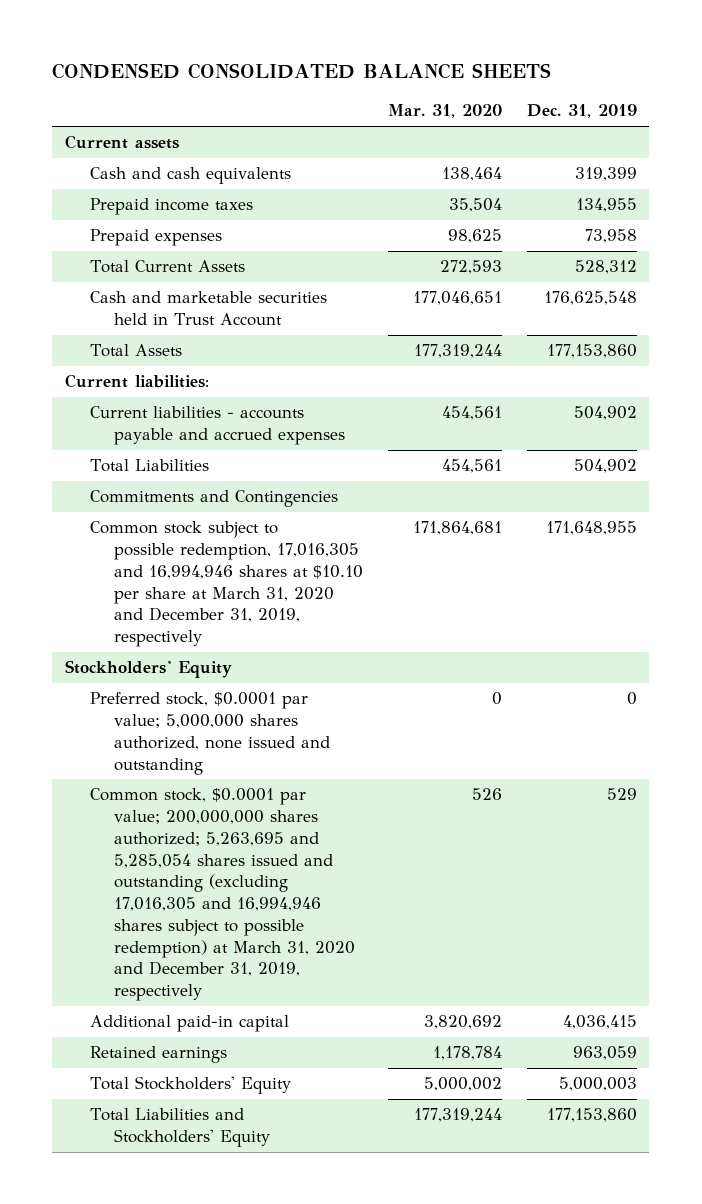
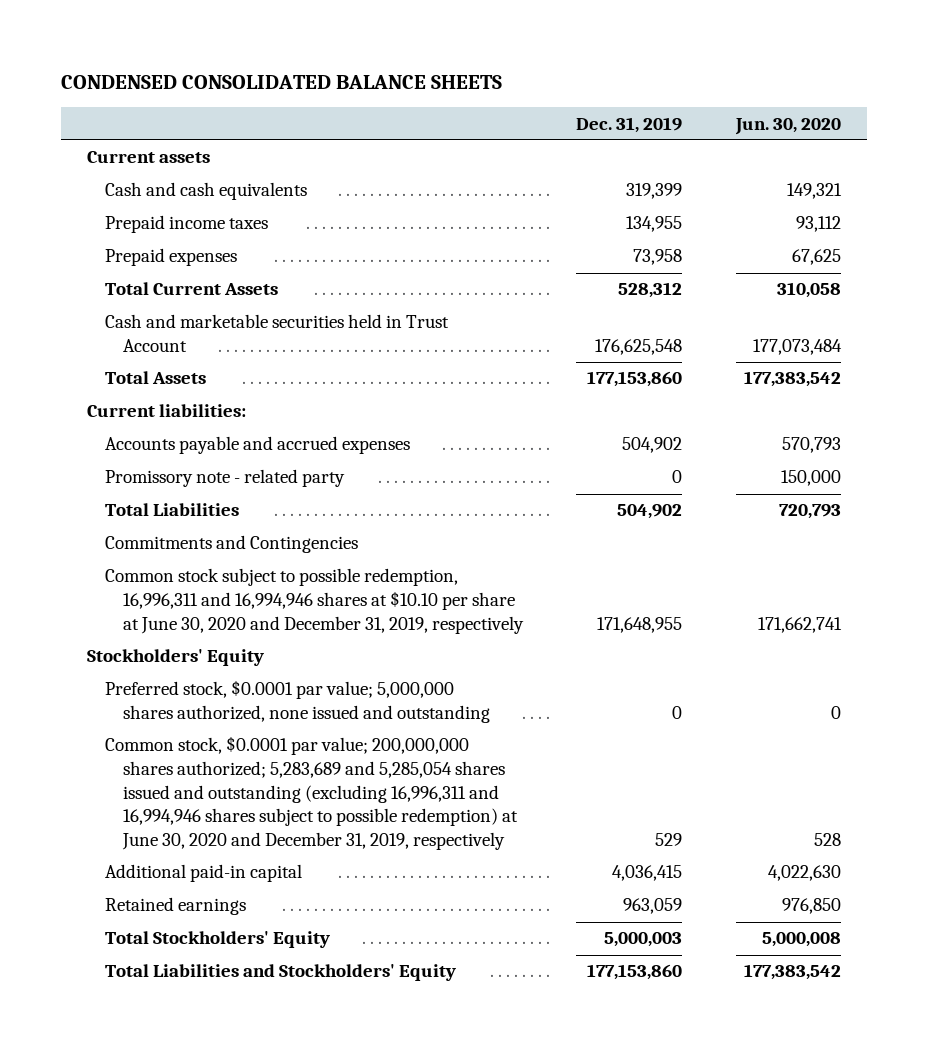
[388,104,503,119] Mar. 31, 2020 -> none
none -> [734,117,841,135] Jun. 30, 2020
[89,406,346,446] Current liabilities - accounts payable and accrued expenses -> [105,436,411,455] Accounts payable and accrued expenses
none -> [105,469,346,488] Promissory note - related party
[89,521,364,648] Common stock subject to possible redemption, 17,016,305 and 16,994,946 shares at $10.10 per share at March 31, 2020 and December 31, 2019, respectively -> [105,568,525,634] Common stock subject to possible redemption, 16,996,311 and 16,994,946 shares at $10.10 per share at June 30, 2020 and December 31, 2019, respectively
[89,788,356,1002] Common stock, $0.0001 par value; 200,000,000 shares authorized; 5,263,695 and 5,285,054 shares issued and outstanding (excluding 17,016,305 and 16,994,946 shares subject to possible redemption) at March 31, 2020 and December 31, 2019, respectively -> [105,736,519,850] Common stock, $0.0001 par value; 200,000,000 shares authorized; 5,283,689 and 5,285,054 shares issued and outstanding (excluding 16,996,311 and 16,994,946 shares subject to possible redemption) at June 30, 2020 and December 31, 2019, respectively

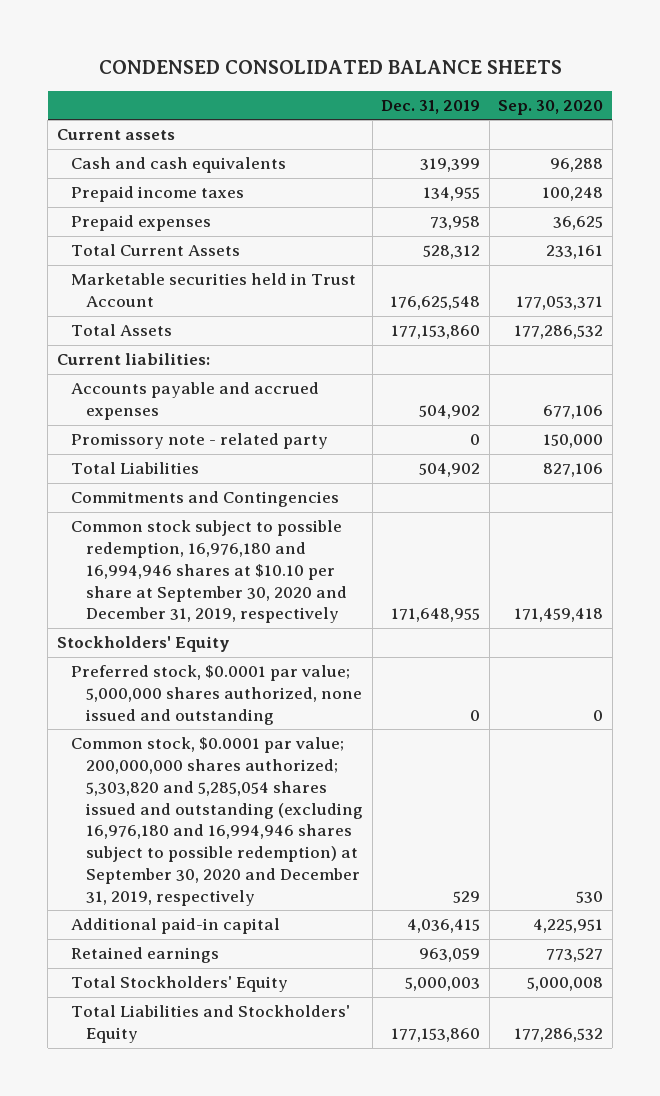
[734,117,841,135] Jun. 30, 2020 -> none
none -> [498,99,604,115] Sep. 30, 2020
[105,314,450,353] Cash and marketable securities held in Trust Account -> [71,273,357,307] Marketable securities held in Trust Account
[105,568,525,634] Common stock subject to possible redemption, 16,996,311 and 16,994,946 shares at $10.10 per share at June 30, 2020 and December 31, 2019, respectively -> [71,520,348,624] Common stock subject to possible redemption, 16,976,180 and 16,994,946 shares at $10.10 per share at September 30, 2020 and December 31, 2019, respectively
[105,736,519,850] Common stock, $0.0001 par value; 200,000,000 shares authorized; 5,283,689 and 5,285,054 shares issued and outstanding (excluding 16,996,311 and 16,994,946 shares subject to possible redemption) at June 30, 2020 and December 31, 2019, respectively -> [71,737,364,906] Common stock, $0.0001 par value; 200,000,000 shares authorized; 5,303,820 and 5,285,054 shares issued and outstanding (excluding 16,976,180 and 16,994,946 shares subject to possible redemption) at September 30, 2020 and December 31, 2019, respectively

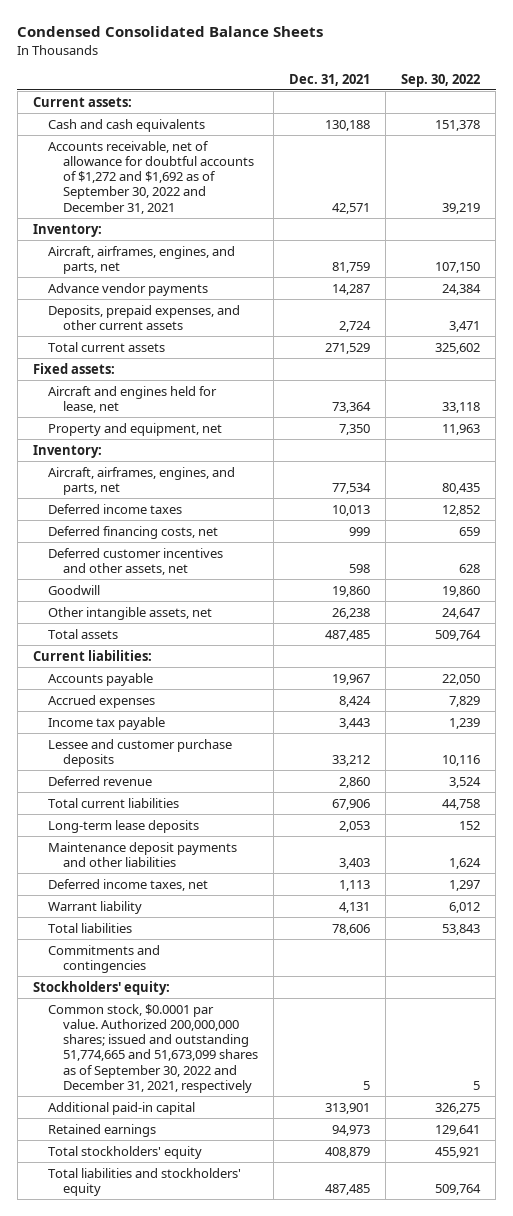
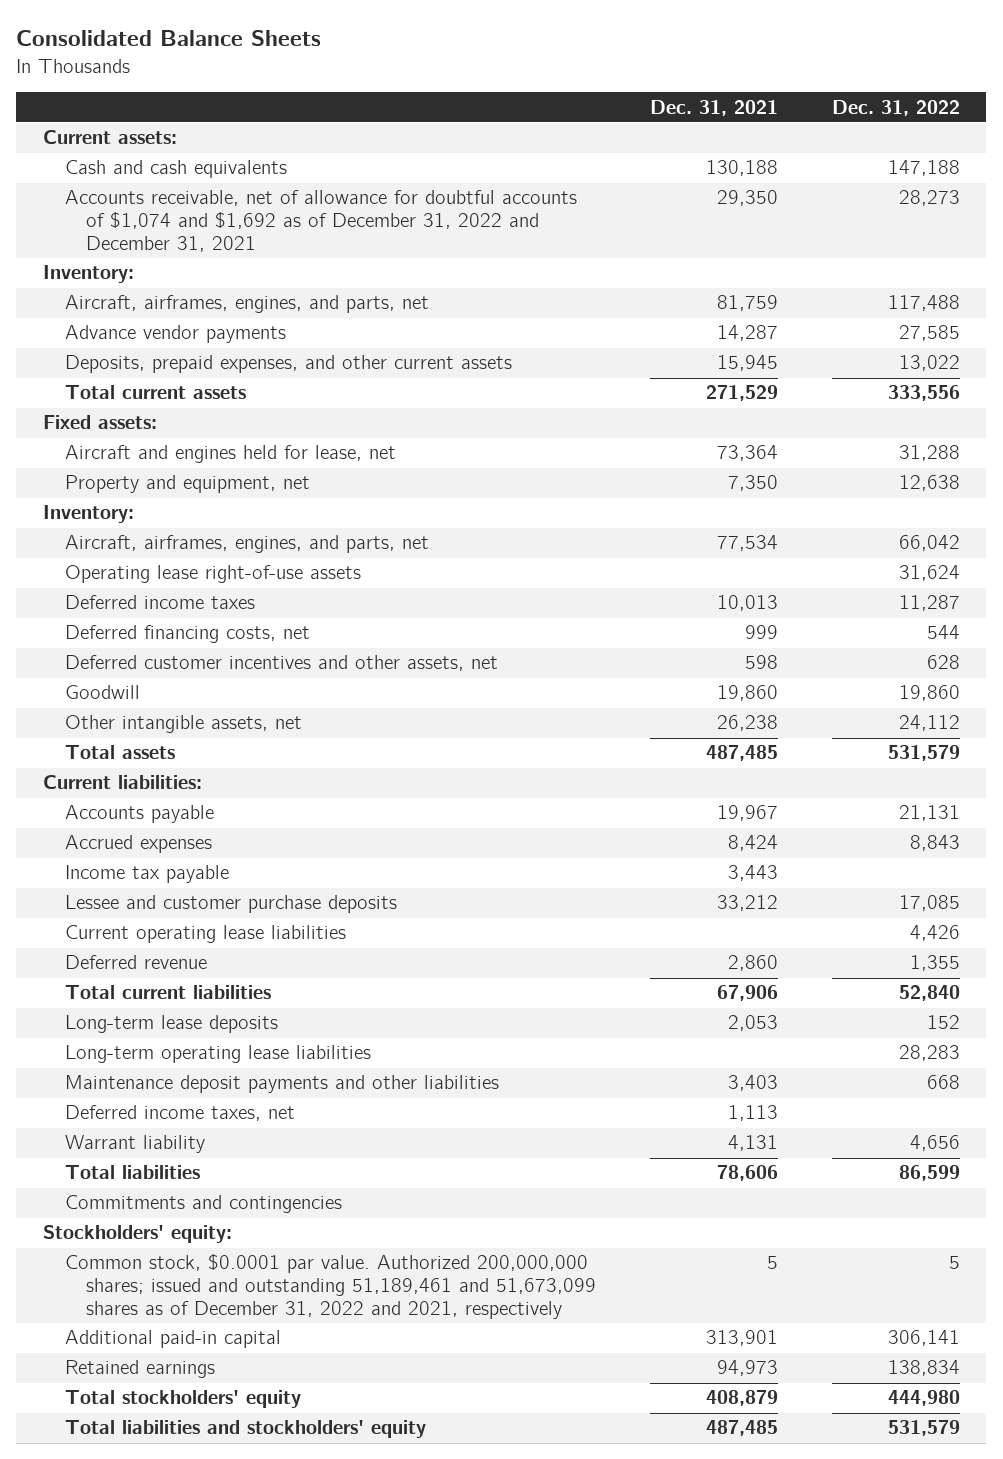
[17,26,324,38] Condensed Consolidated Balance Sheets -> [16,30,322,47] Consolidated Balance Sheets
[401,73,481,87] Sep. 30, 2022 -> none
none -> [831,99,960,116] Dec. 31, 2022
[47,140,255,214] Accounts receivable, net of allowance for doubtful accounts of $1,272 and $1,692 as of September 30, 2022 and December 31, 2021 -> [64,190,577,253] Accounts receivable, net of allowance for doubtful accounts of $1,074 and $1,692 as of December 31, 2022 and December 31, 2021
[332,202,371,214] 42,571 -> [716,190,778,207] 29,350
[339,320,372,332] 2,724 -> [716,355,778,372] 15,945
none -> [64,565,361,584] Operating lease right-of-use assets
none -> [64,925,346,944] Current operating lease liabilities
none -> [64,1045,371,1064] Long-term operating lease liabilities
[47,1003,259,1093] Common stock, $0.0001 par value. Authorized 200,000,000 shares; issued and outstanding 51,774,665 and 51,673,099 shares as of September 30, 2022 and December 31, 2021, respectively -> [64,1254,597,1320] Common stock, $0.0001 par value. Authorized 200,000,000 shares; issued and outstanding 51,189,461 and 51,673,099 shares as of December 31, 2022 and 2021, respectively

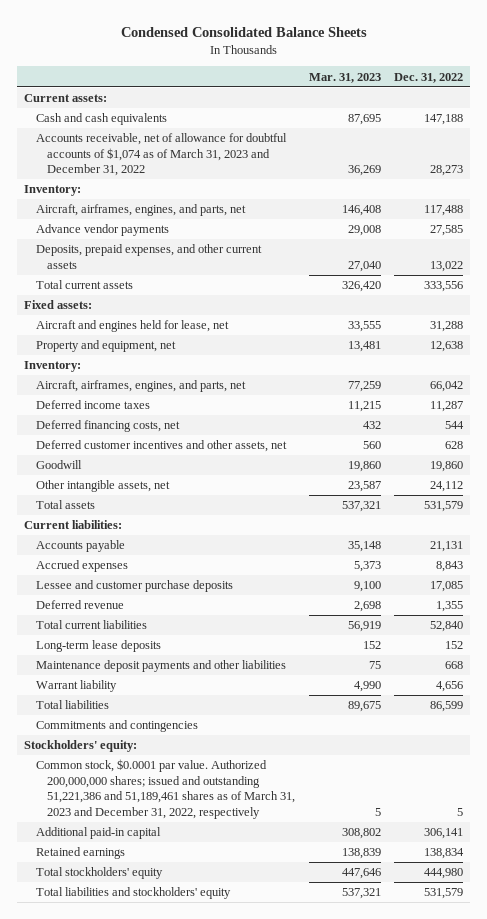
[16,30,322,47] Consolidated Balance Sheets -> [120,26,367,37] Condensed Consolidated Balance Sheets
[649,99,778,116] Dec. 31, 2021 -> none
none -> [308,72,381,83] Mar. 31, 2023
[64,190,577,253] Accounts receivable, net of allowance for doubtful accounts of $1,074 and $1,692 as of December 31, 2022 and December 31, 2021 -> [35,133,287,177] Accounts receivable, net of allowance for doubtful accounts of $1,074 as of March 31, 2023 and December 31, 2022
[64,565,361,584] Operating lease right-of-use assets -> none
[64,865,229,884] Income tax payable -> none
[64,925,346,944] Current operating lease liabilities -> none
[64,1045,371,1064] Long-term operating lease liabilities -> none
[64,1105,295,1122] Deferred income taxes, net -> none
[64,1254,597,1320] Common stock, $0.0001 par value. Authorized 200,000,000 shares; issued and outstanding 51,189,461 and 51,673,099 shares as of December 31, 2022 and 2021, respectively -> [35,759,296,819] Common stock, $0.0001 par value. Authorized 200,000,000 shares; issued and outstanding 51,221,386 and 51,189,461 shares as of March 31, 2023 and December 31, 2022, respectively

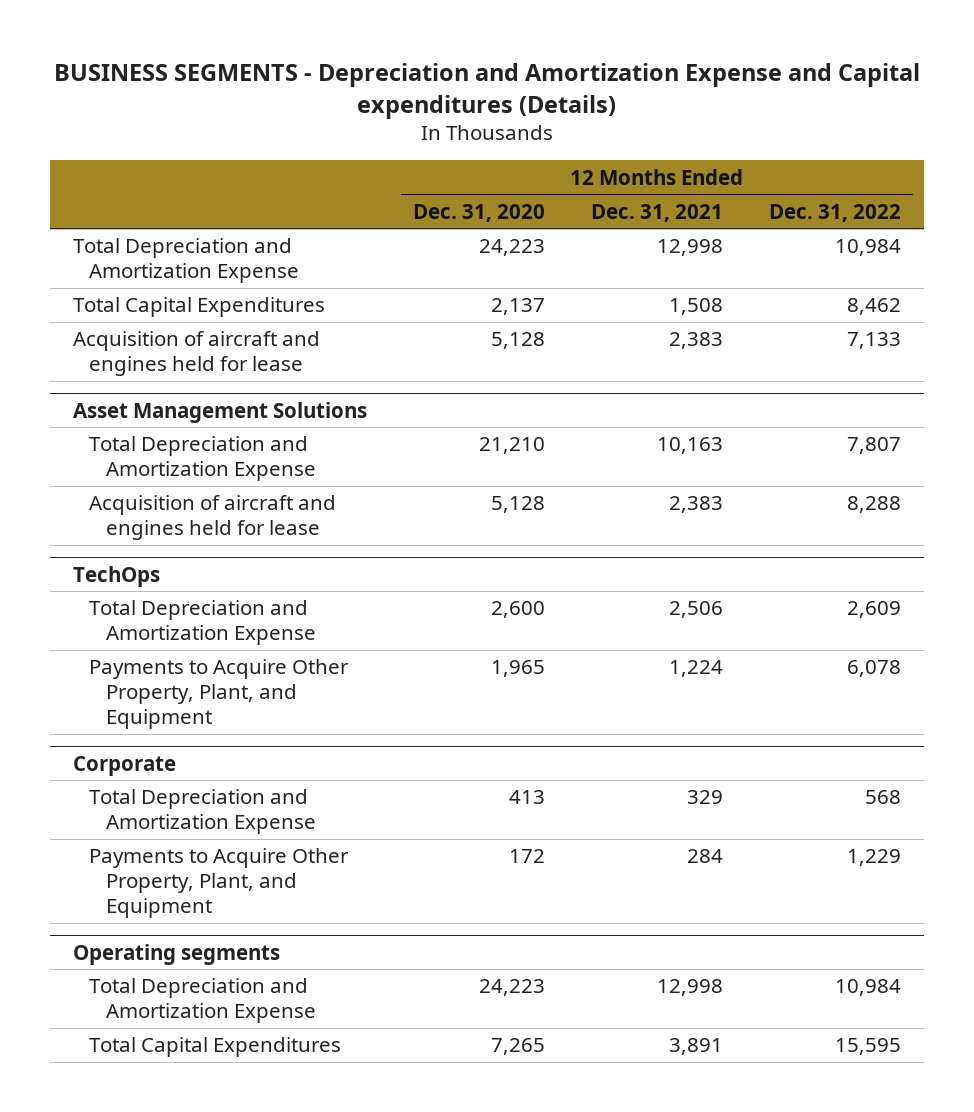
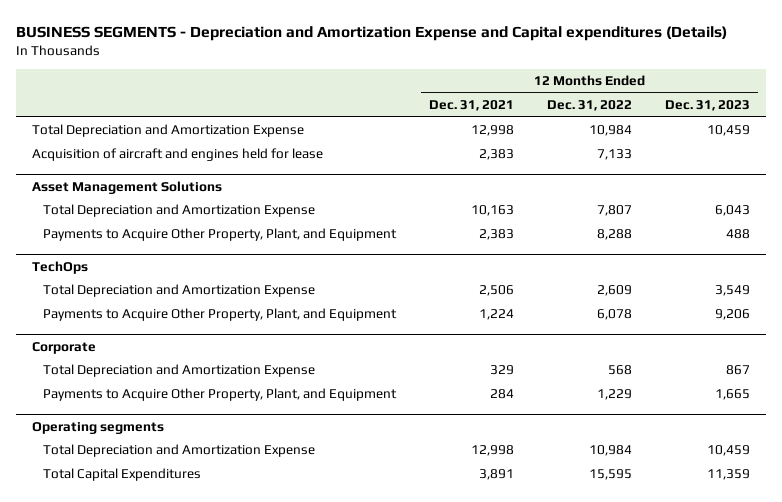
[412,203,545,222] Dec. 31, 2020 -> none
none -> [664,100,750,112] Dec. 31, 2023
[72,297,325,318] Total Capital Expenditures -> none
[89,495,337,541] Acquisition of aircraft and engines held for lease -> [43,228,398,242] Payments to Acquire Other Property, Plant, and Equipment

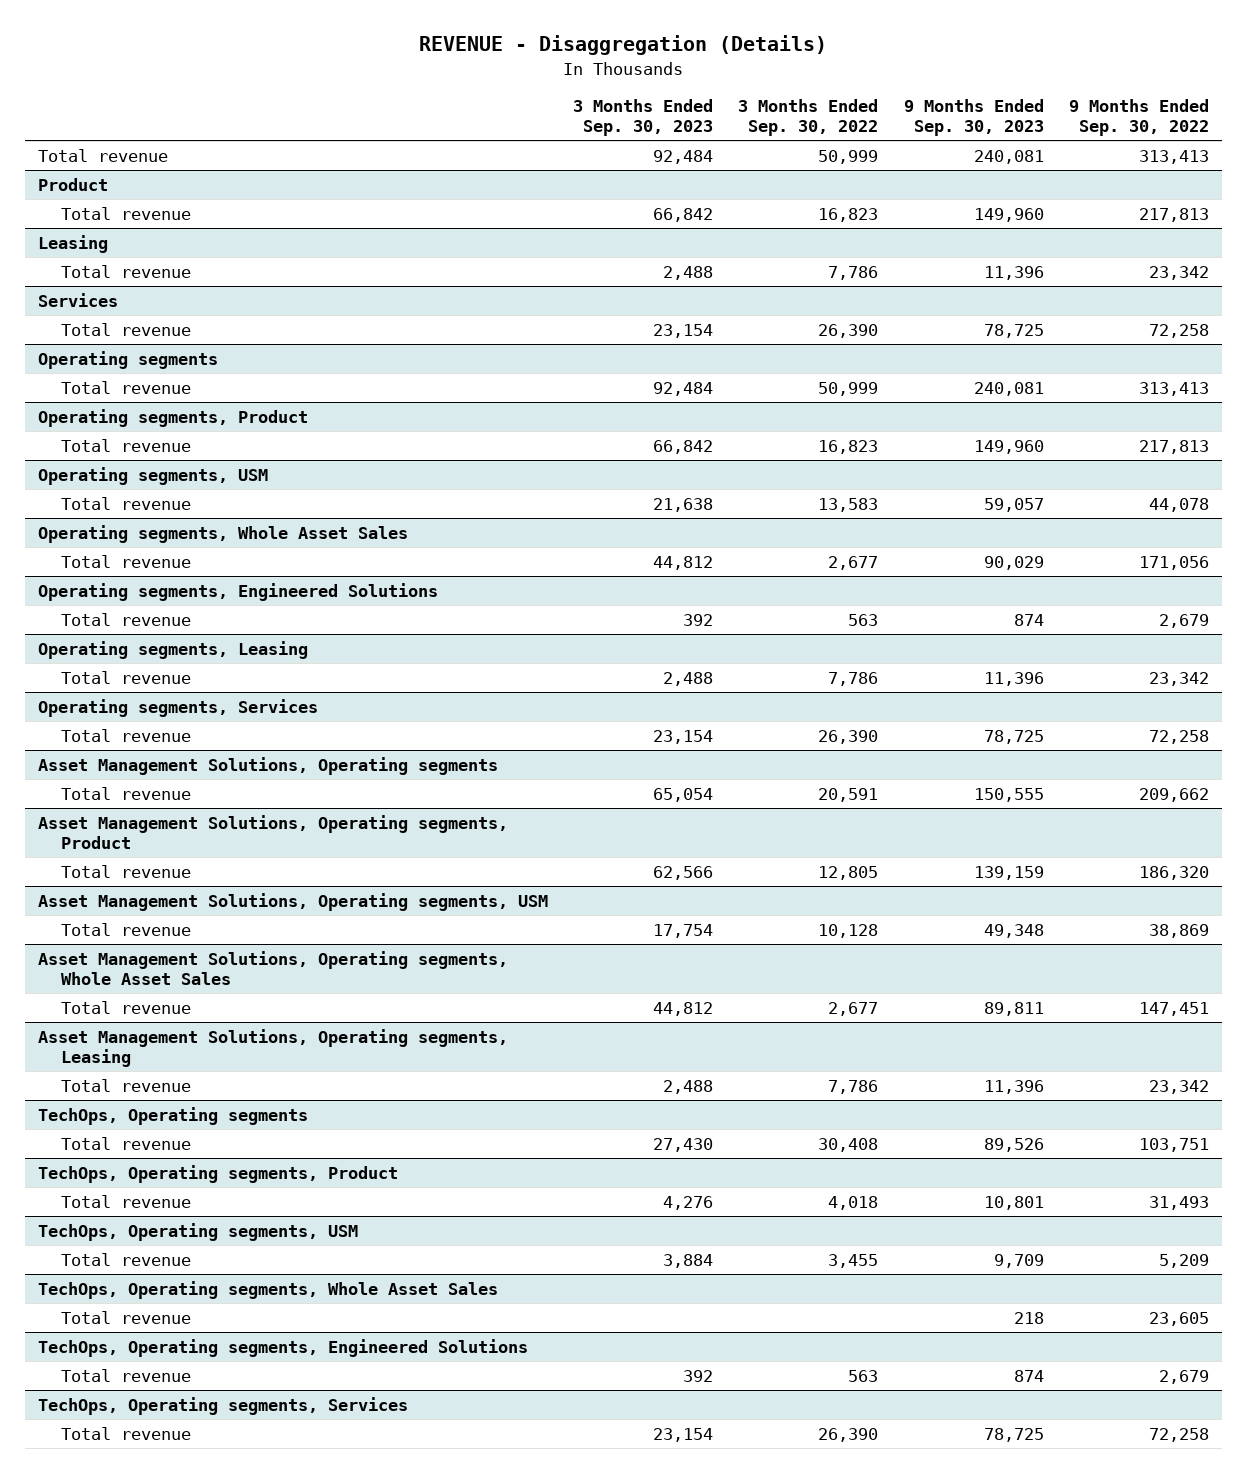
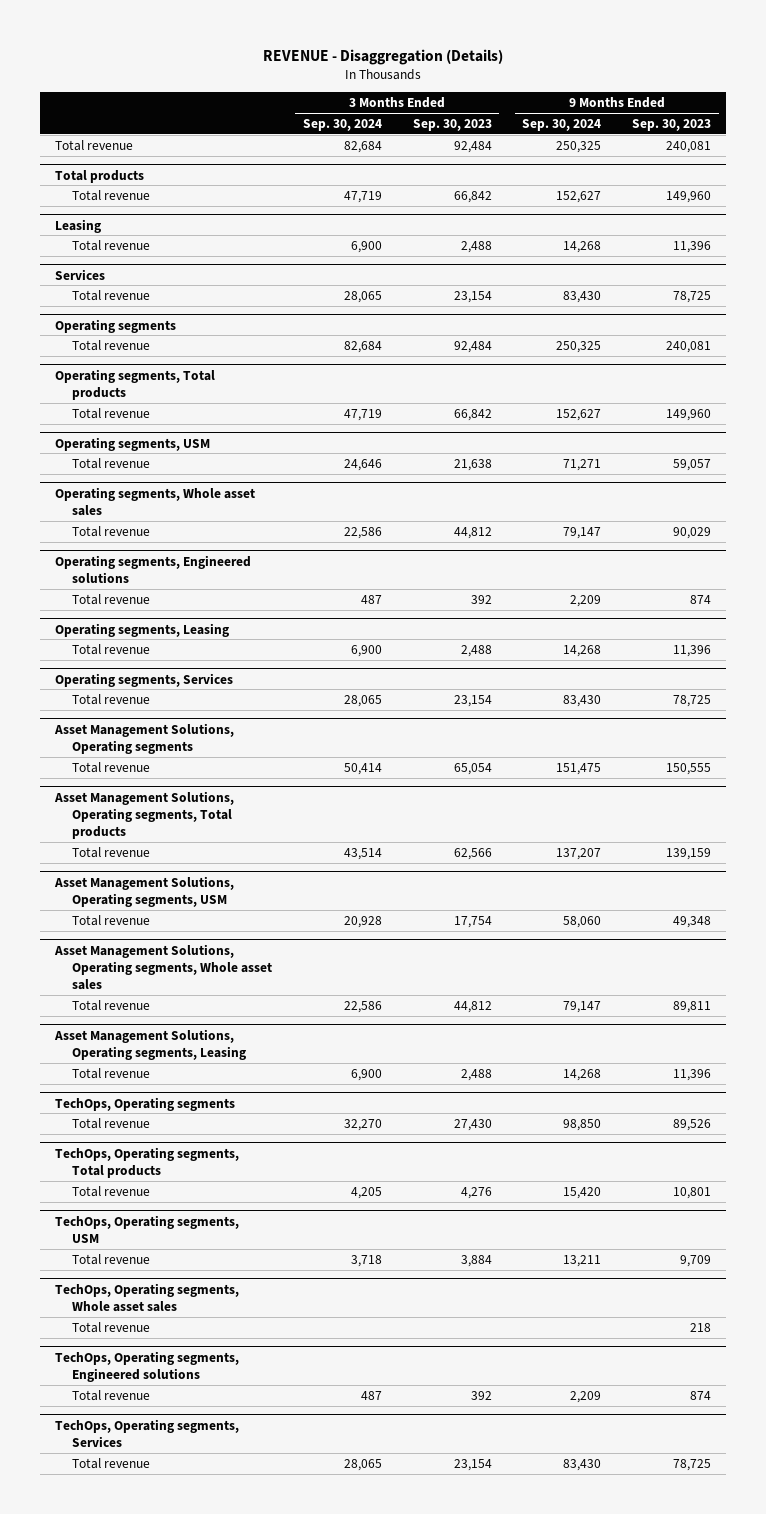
[738,99,879,137] 3 Months Ended Sep. 30, 2022 -> none
[1069,99,1210,137] 9 Months Ended Sep. 30, 2022 -> none
none -> [303,119,383,132] Sep. 30, 2024
none -> [522,119,602,132] Sep. 30, 2024
[37,177,108,191] Product -> [55,169,145,183] Total products
[37,408,308,427] Operating segments, Product -> [55,368,216,400] Operating segments, Total products
[37,524,408,543] Operating segments, Whole Asset Sales -> [55,486,256,516] Operating segments, Whole asset sales
[37,582,438,601] Operating segments, Engineered Solutions -> [55,554,252,583] Operating segments, Engineered solutions
[37,814,508,849] Asset Management Solutions, Operating segments, Product -> [54,790,235,840] Asset Management Solutions, Operating segments, Total products
[37,950,508,985] Asset Management Solutions, Operating segments, Whole Asset Sales -> [54,943,273,991] Asset Management Solutions, Operating segments, Whole asset sales
[37,1164,398,1183] TechOps, Operating segments, Product -> [55,1146,240,1178] TechOps, Operating segments, Total products
[37,1280,498,1299] TechOps, Operating segments, Whole Asset Sales -> [55,1282,240,1312] TechOps, Operating segments, Whole asset sales
[37,1338,528,1357] TechOps, Operating segments, Engineered Solutions -> [55,1350,240,1382] TechOps, Operating segments, Engineered solutions

